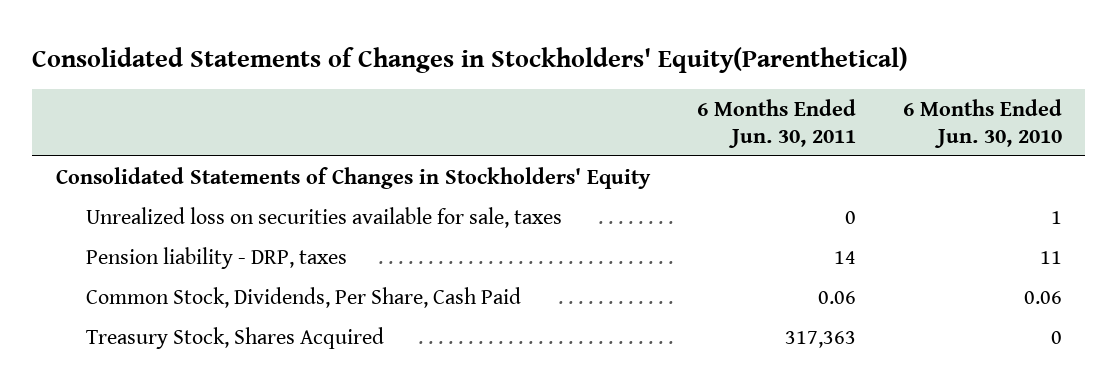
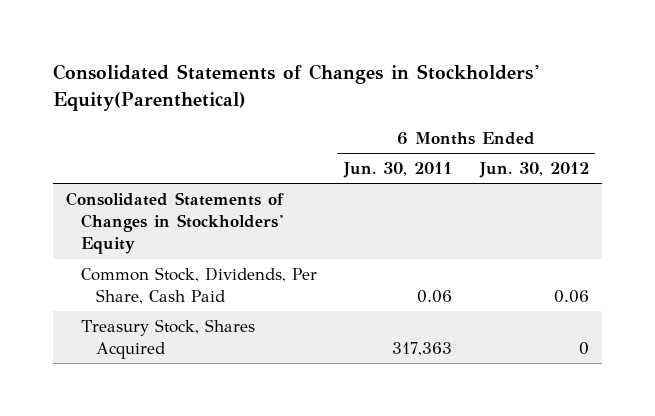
[902,98,1062,149] 6 Months Ended Jun. 30, 2010 -> none
none -> [478,162,589,179] Jun. 30, 2012
[86,206,563,228] Unrealized loss on securities available for sale, taxes -> none
[86,246,348,269] Pension liability - DRP, taxes -> none

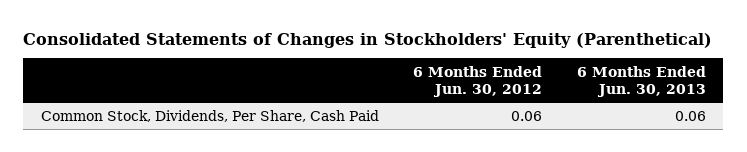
[52,64,539,111] Consolidated Statements of Changes in Stockholders' Equity(Parenthetical) -> [23,32,713,48] Consolidated Statements of Changes in Stockholders' Equity (Parenthetical)
[343,162,453,179] Jun. 30, 2011 -> none
none -> [577,65,707,98] 6 Months Ended Jun. 30, 2013
[66,192,285,255] Consolidated Statements of Changes in Stockholders' Equity -> none
[80,319,255,360] Treasury Stock, Shares Acquired -> none

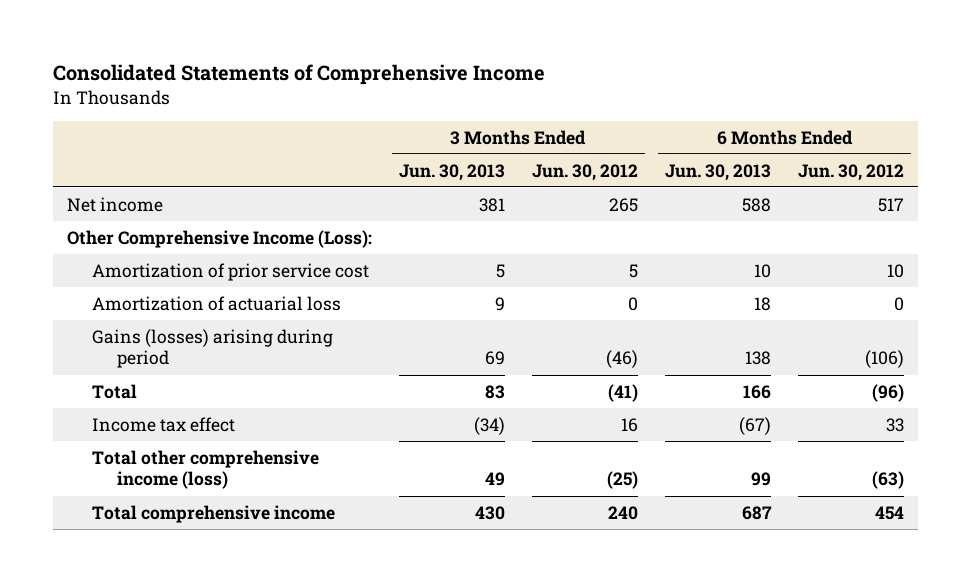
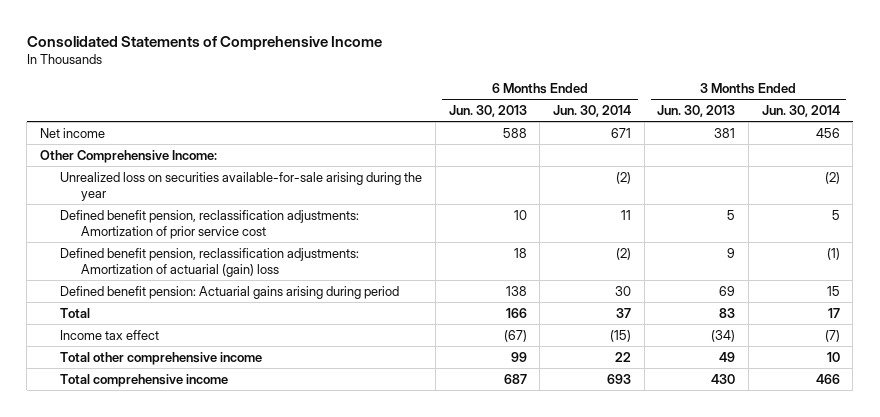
[531,163,638,181] Jun. 30, 2012 -> none
[798,163,905,181] Jun. 30, 2012 -> none
none -> [552,105,631,118] Jun. 30, 2014
none -> [761,105,840,118] Jun. 30, 2014
[66,229,372,248] Other Comprehensive Income (Loss): -> [39,149,217,163] Other Comprehensive Income:
none -> [60,171,423,201] Unrealized loss on securities available-for-sale arising during the year
[92,262,370,281] Amortization of prior service cost -> [60,209,360,239] Defined benefit pension, reclassification adjustments: Amortization of prior service cost
[92,295,342,311] Amortization of actuarial loss -> [60,247,360,277] Defined benefit pension, reclassification adjustments: Amortization of actuarial (gain) loss
[92,328,334,369] Gains (losses) arising during period -> [60,285,400,299] Defined benefit pension: Actuarial gains arising during period
[92,449,320,490] Total other comprehensive income (loss) -> [60,351,263,365] Total other comprehensive income

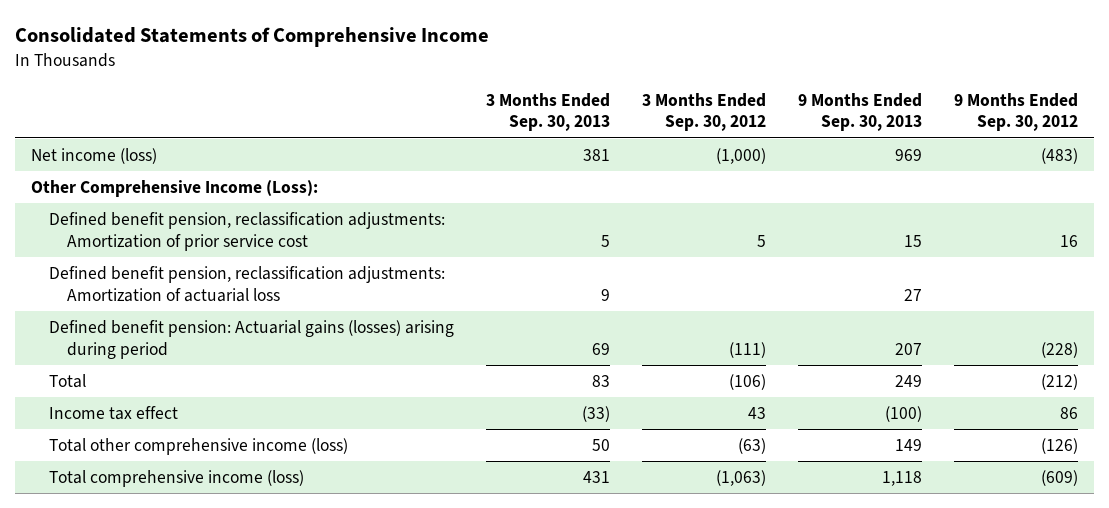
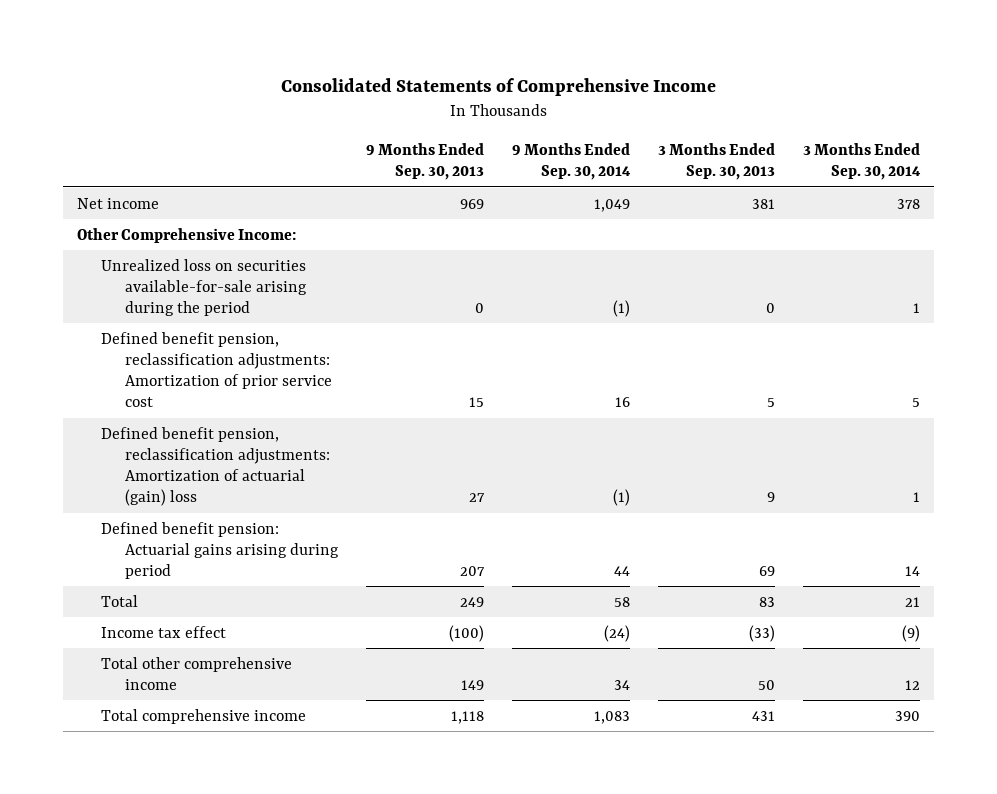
[641,92,766,132] 3 Months Ended Sep. 30, 2012 -> none
[953,92,1078,132] 9 Months Ended Sep. 30, 2012 -> none
none -> [512,142,632,181] 9 Months Ended Sep. 30, 2014
none -> [803,142,922,181] 3 Months Ended Sep. 30, 2014
[30,147,157,164] Net income (loss) -> [77,197,160,209] Net income
[30,179,318,197] Other Comprehensive Income (Loss): -> [77,227,297,243] Other Comprehensive Income:
none -> [101,258,308,317] Unrealized loss on securities available-for-sale arising during the period
[48,265,445,302] Defined benefit pension, reclassification adjustments: Amortization of actuarial loss -> [101,426,331,507] Defined benefit pension, reclassification adjustments: Amortization of actuarial (gain) loss
[48,319,454,359] Defined benefit pension: Actuarial gains (losses) arising during period -> [101,521,340,580] Defined benefit pension: Actuarial gains arising during period
[48,437,348,455] Total other comprehensive income (loss) -> [101,656,293,690] Total other comprehensive income
[48,469,304,487] Total comprehensive income (loss) -> [101,708,307,724] Total comprehensive income

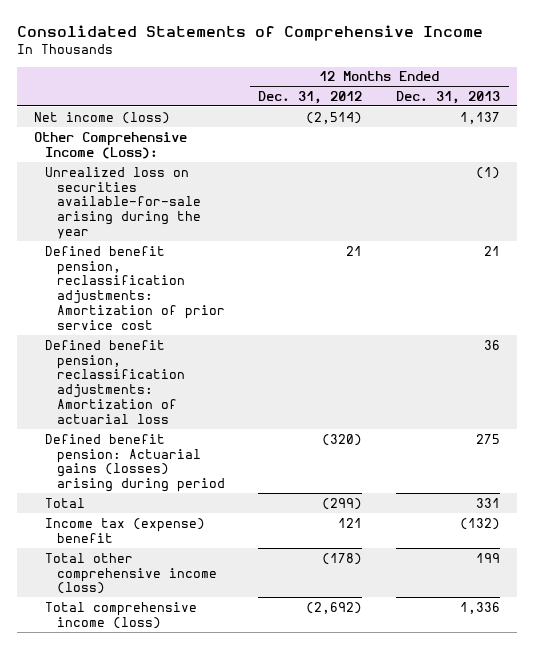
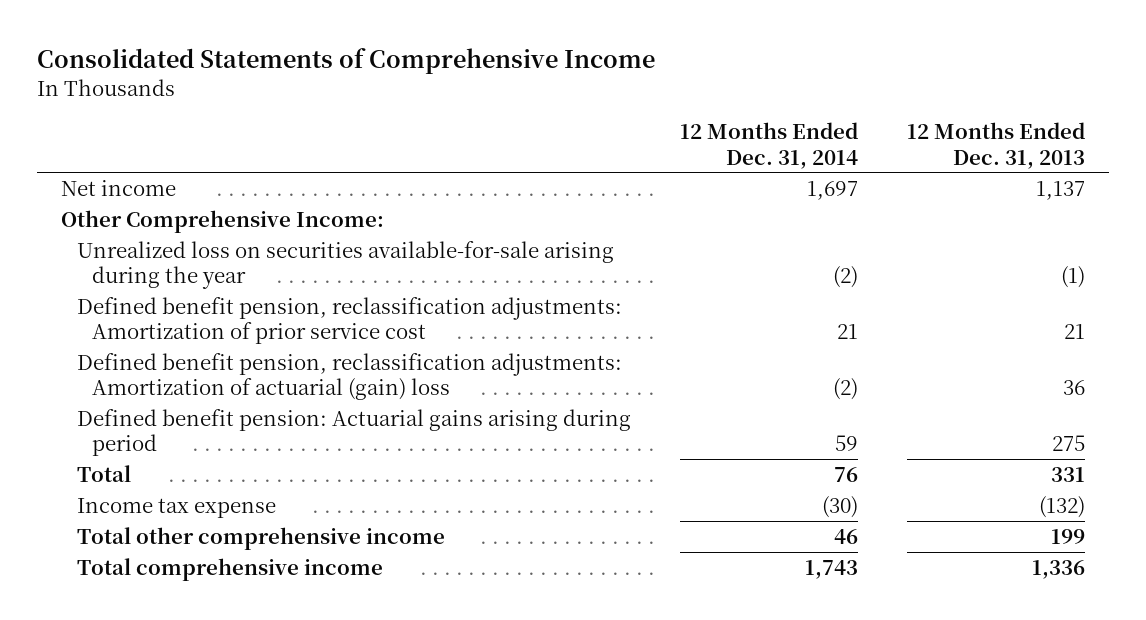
[258,90,363,104] Dec. 31, 2012 -> none
none -> [679,121,858,169] 12 Months Ended Dec. 31, 2014
[34,111,171,124] Net income (loss) -> [61,179,177,196] Net income
[34,131,188,159] Other Comprehensive Income (Loss): -> [61,209,385,233] Other Comprehensive Income:
[45,339,185,425] Defined benefit pension, reclassification adjustments: Amortization of actuarial loss -> [76,352,622,401] Defined benefit pension, reclassification adjustments: Amortization of actuarial (gain) loss
[45,433,225,493] Defined benefit pension: Actuarial gains (losses) arising during period -> [76,408,631,457] Defined benefit pension: Actuarial gains arising during period
[45,517,206,543] Income tax (expense) benefit -> [76,497,276,518] Income tax expense
[45,552,217,595] Total other comprehensive income (loss) -> [76,526,445,550] Total other comprehensive income
[45,601,198,629] Total comprehensive income (loss) -> [76,557,383,581] Total comprehensive income

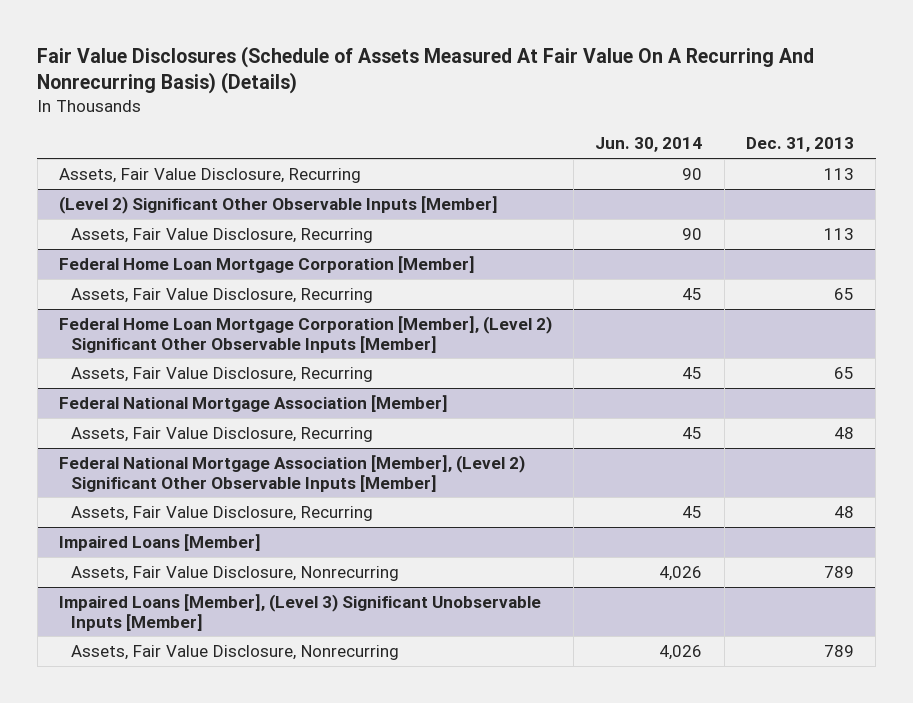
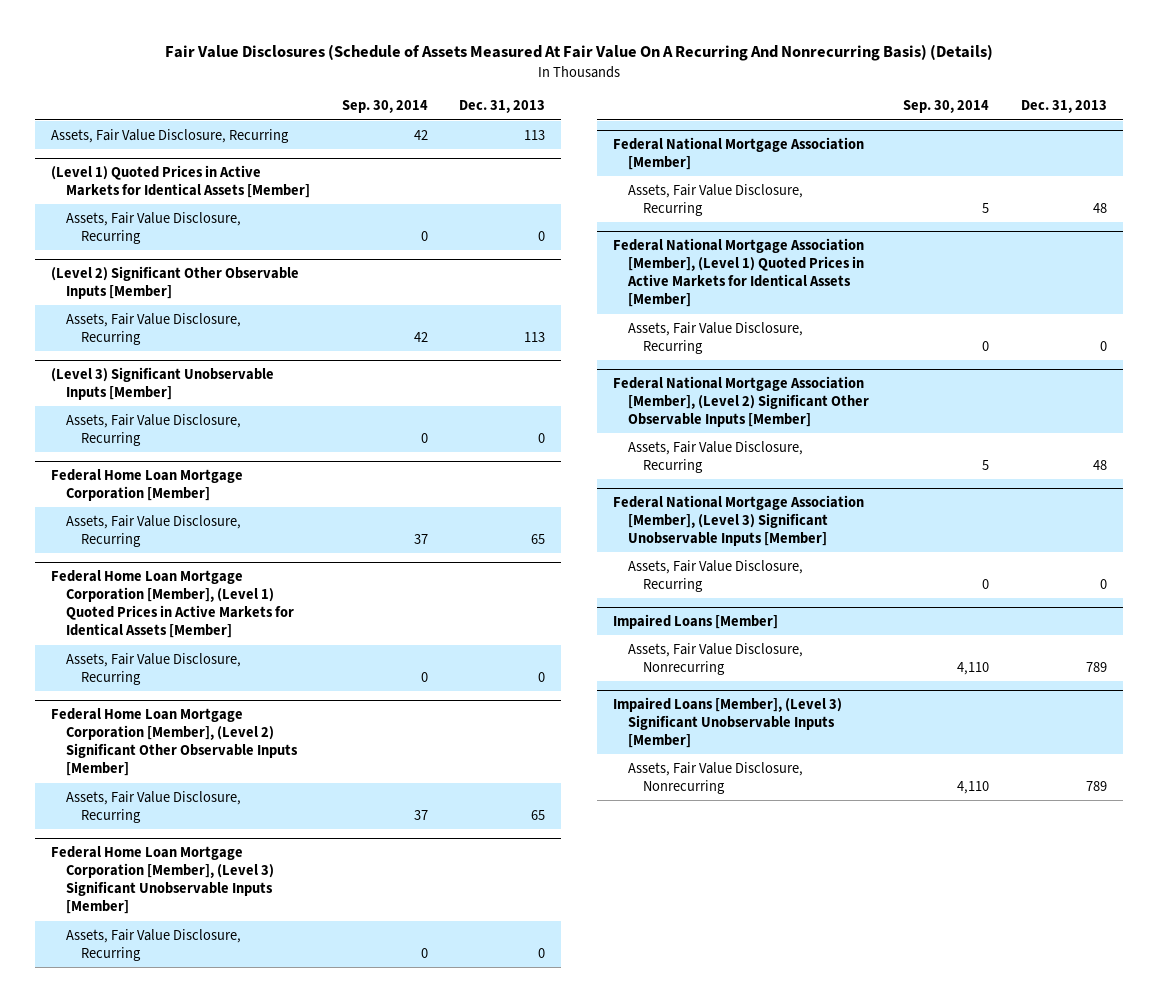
[595,137,703,153] Jun. 30, 2014 -> none
none -> [341,100,428,114] Sep. 30, 2014
none -> [50,164,310,199] (Level 1) Quoted Prices in Active Markets for Identical Assets [Member]
none -> [65,211,241,244] Assets, Fair Value Disclosure, Recurring
none -> [50,366,274,401] (Level 3) Significant Unobservable Inputs [Member]
none -> [65,413,241,446] Assets, Fair Value Disclosure, Recurring
none -> [50,569,294,639] Federal Home Loan Mortgage Corporation [Member], (Level 1) Quoted Prices in Active Markets for Identical Assets [Member]
none -> [65,652,241,685] Assets, Fair Value Disclosure, Recurring
none -> [50,845,274,915] Federal Home Loan Mortgage Corporation [Member], (Level 3) Significant Unobservable Inputs [Member]
none -> [65,928,241,961] Assets, Fair Value Disclosure, Recurring
none -> [612,237,864,308] Federal National Mortgage Association [Member], (Level 1) Quoted Prices in Active Markets for Identical Assets [Member]
none -> [627,321,803,354] Assets, Fair Value Disclosure, Recurring
none -> [612,494,864,547] Federal National Mortgage Association [Member], (Level 3) Significant Unobservable Inputs [Member]
none -> [627,559,803,592] Assets, Fair Value Disclosure, Recurring

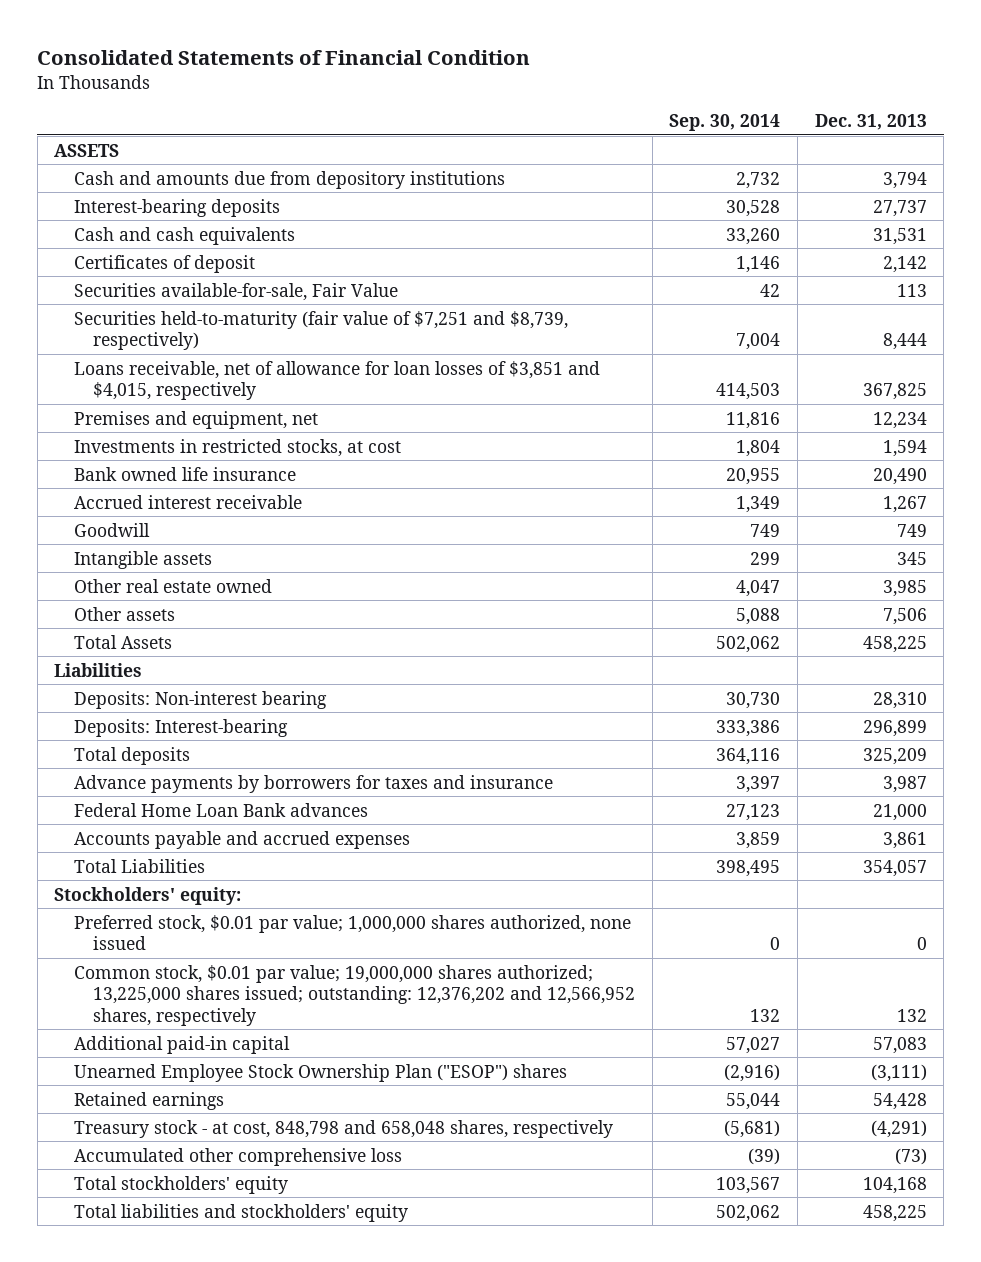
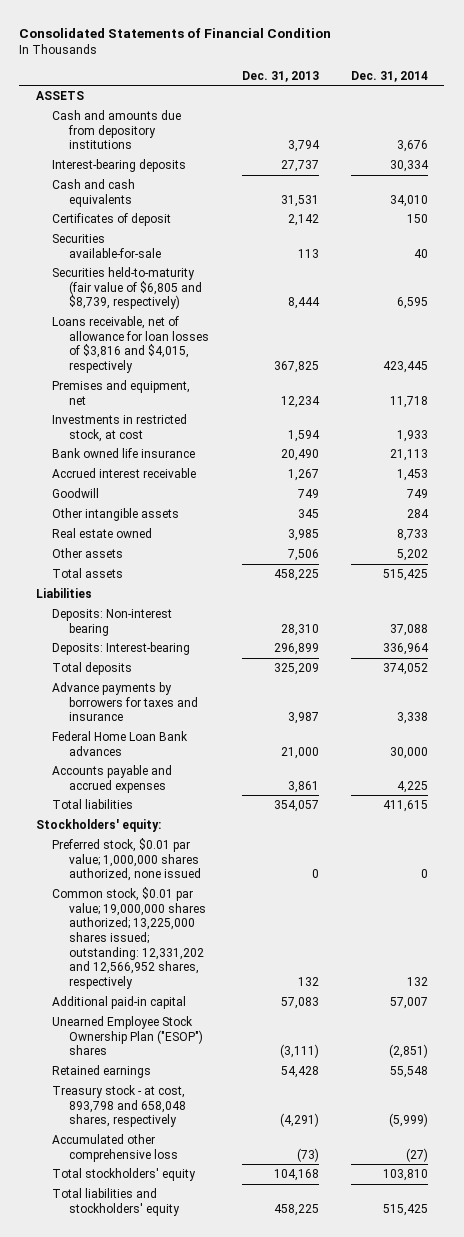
[669,113,781,131] Sep. 30, 2014 -> none
none -> [351,70,429,82] Dec. 31, 2014
[73,282,398,301] Securities available-for-sale, Fair Value -> [52,234,162,258] Securities available-for-sale
[73,310,568,351] Securities held-to-maturity (fair value of $7,251 and $8,739, respectively) -> [52,267,203,310] Securities held-to-maturity (fair value of $6,805 and $8,739, respectively)
[73,360,600,401] Loans receivable, net of allowance for loan losses of $3,851 and $4,015, respectively -> [52,316,210,373] Loans receivable, net of allowance for loan losses of $3,816 and $4,015, respectively
[73,438,401,457] Investments in restricted stocks, at cost -> [52,414,188,442] Investments in restricted stock, at cost
[73,550,212,569] Intangible assets -> [52,508,180,522] Other intangible assets
[73,578,272,593] Other real estate owned -> [52,528,153,539] Real estate owned
[73,634,172,649] Total Assets -> [52,568,124,579] Total assets
[73,858,205,873] Total Liabilities -> [52,799,134,810] Total liabilities
[73,964,635,1026] Common stock, $0.01 par value; 19,000,000 shares authorized; 13,225,000 shares issued; outstanding: 12,376,202 and 12,566,952 shares, respectively -> [52,887,207,989] Common stock, $0.01 par value; 19,000,000 shares authorized; 13,225,000 shares issued; outstanding: 12,331,202 and 12,566,952 shares, respectively
[73,1119,613,1138] Treasury stock - at cost, 848,798 and 658,048 shares, respectively -> [52,1085,187,1128] Treasury stock - at cost, 893,798 and 658,048 shares, respectively

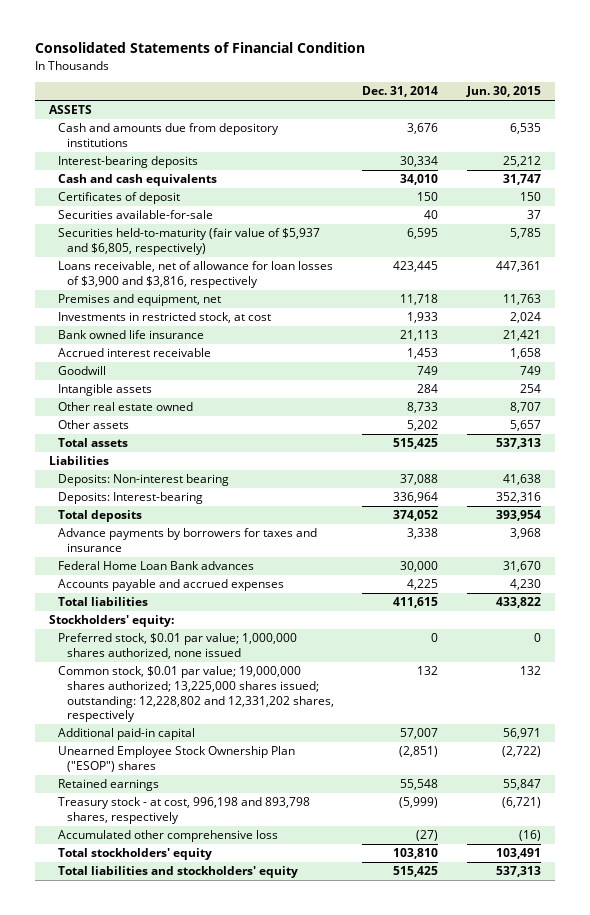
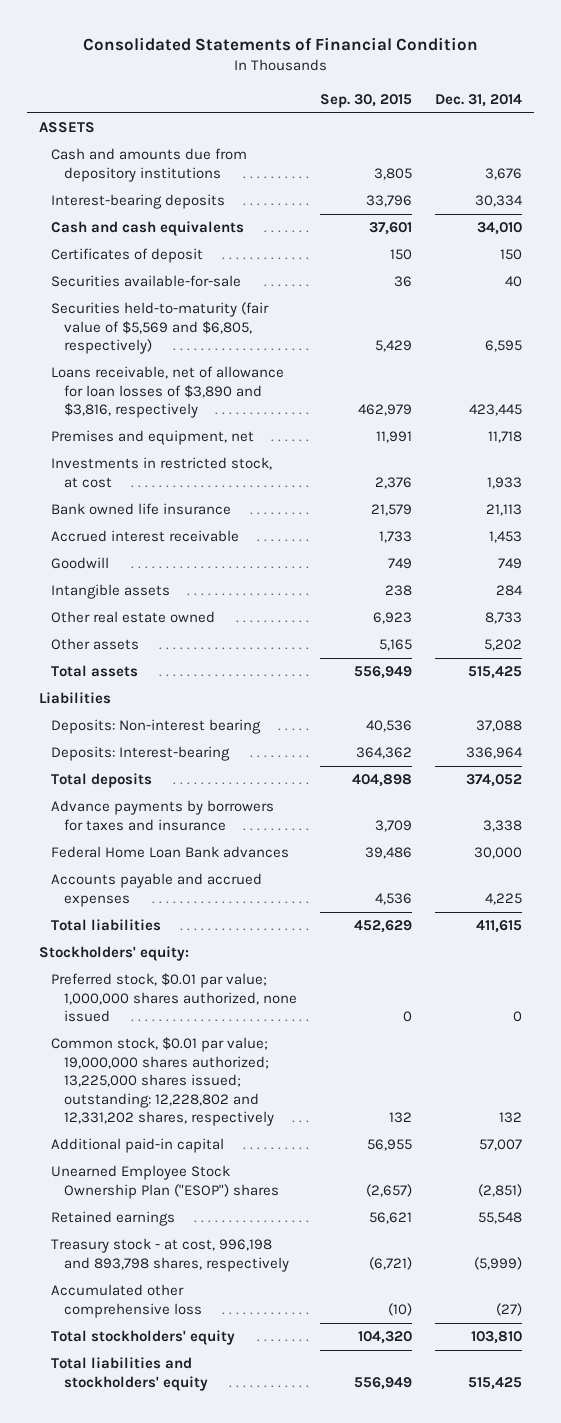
[465,86,541,98] Jun. 30, 2015 -> none
none -> [320,93,413,108] Sep. 30, 2015
[57,228,320,256] Securities held-to-maturity (fair value of $5,937 and $6,805, respectively) -> [51,302,270,355] Securities held-to-maturity (fair value of $5,569 and $6,805, respectively)
[57,261,333,289] Loans receivable, net of allowance for loan losses of $3,900 and $3,816, respectively -> [51,366,285,419] Loans receivable, net of allowance for loan losses of $3,890 and $3,816, respectively

